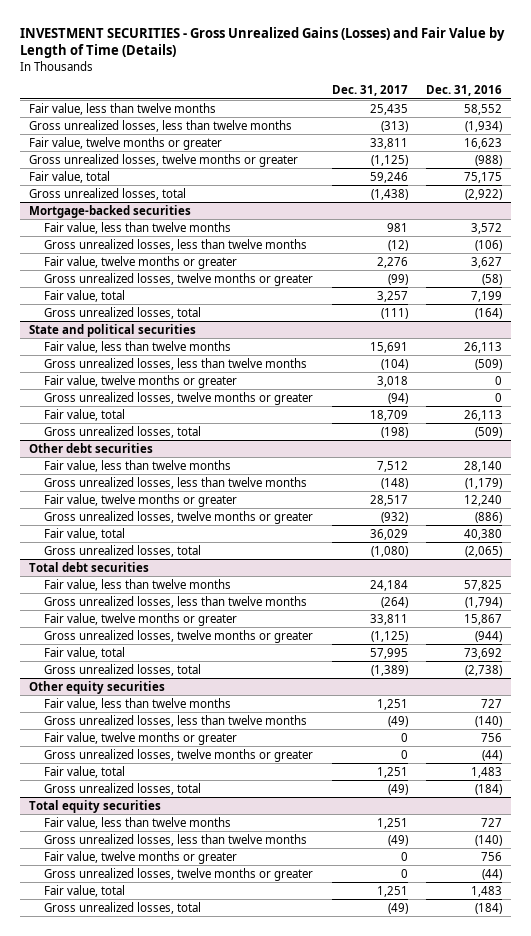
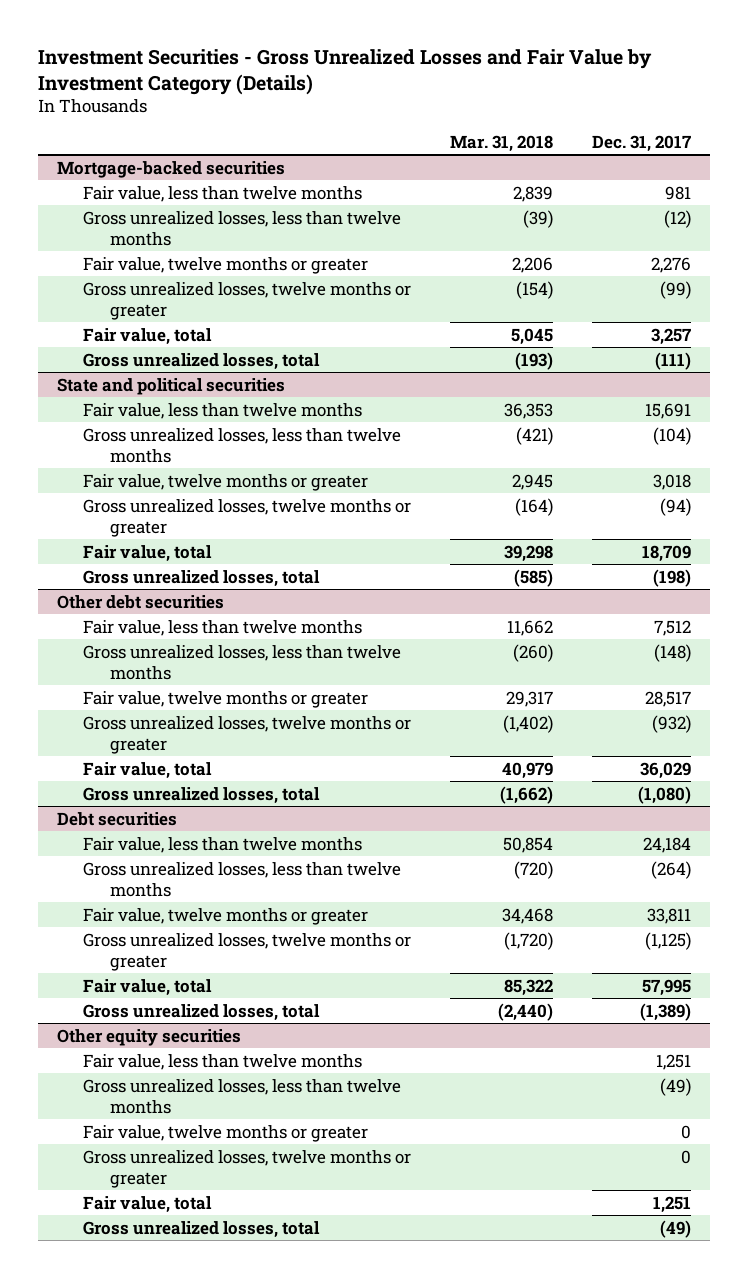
[20,26,506,59] INVESTMENT SECURITIES - Gross Unrealized Gains (Losses) and Fair Value by Length of Time (Details) -> [37,48,652,95] Investment Securities - Gross Unrealized Losses and Fair Value by Investment Category (Details)
[425,85,502,97] Dec. 31, 2016 -> none
none -> [449,134,553,152] Mar. 31, 2018
[29,102,217,115] Fair value, less than twelve months -> none
[29,119,293,132] Gross unrealized losses, less than twelve months -> none
[29,136,223,150] Fair value, twelve months or greater -> none
[29,153,299,167] Gross unrealized losses, twelve months or greater -> none
[29,170,111,183] Fair value, total -> none
[29,187,187,200] Gross unrealized losses, total -> none
[29,561,150,572] Total debt securities -> [56,811,177,826] Debt securities
[29,799,162,813] Total equity securities -> none
[44,816,232,829] Fair value, less than twelve months -> none
[44,833,308,846] Gross unrealized losses, less than twelve months -> none
[44,850,238,864] Fair value, twelve months or greater -> none
[44,867,314,881] Gross unrealized losses, twelve months or greater -> none
[44,884,126,897] Fair value, total -> none
[44,901,202,914] Gross unrealized losses, total -> none

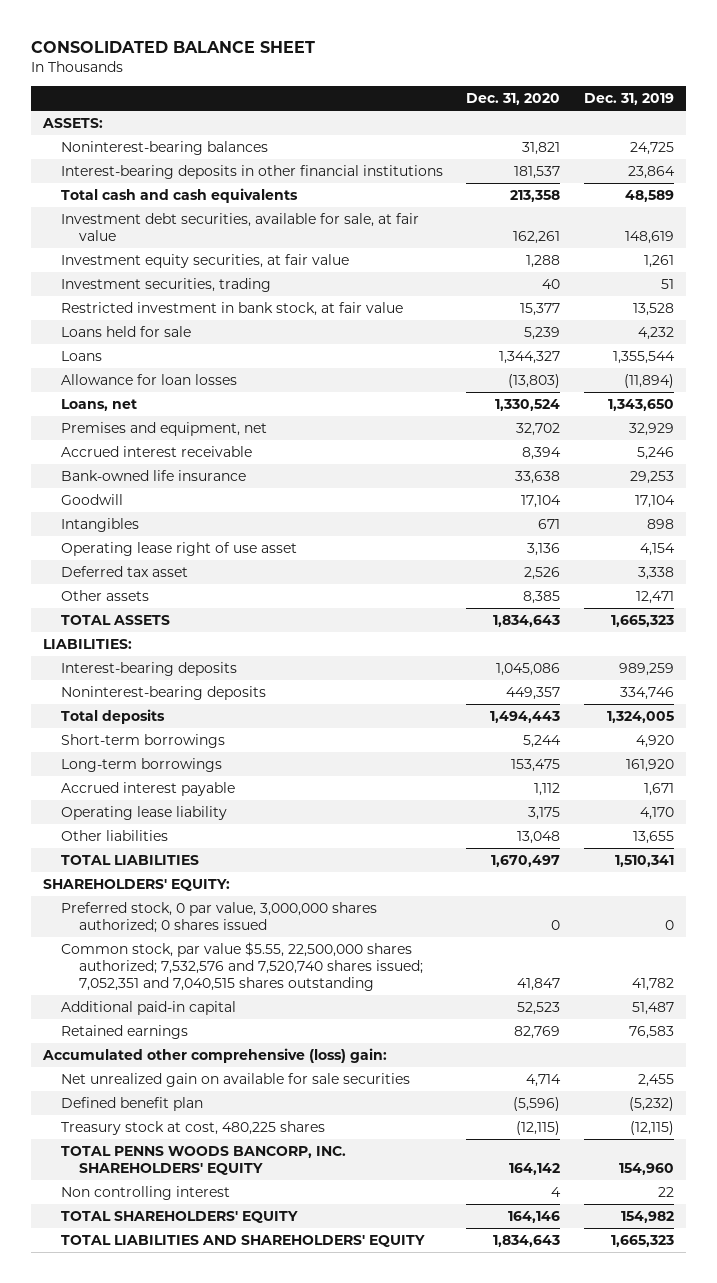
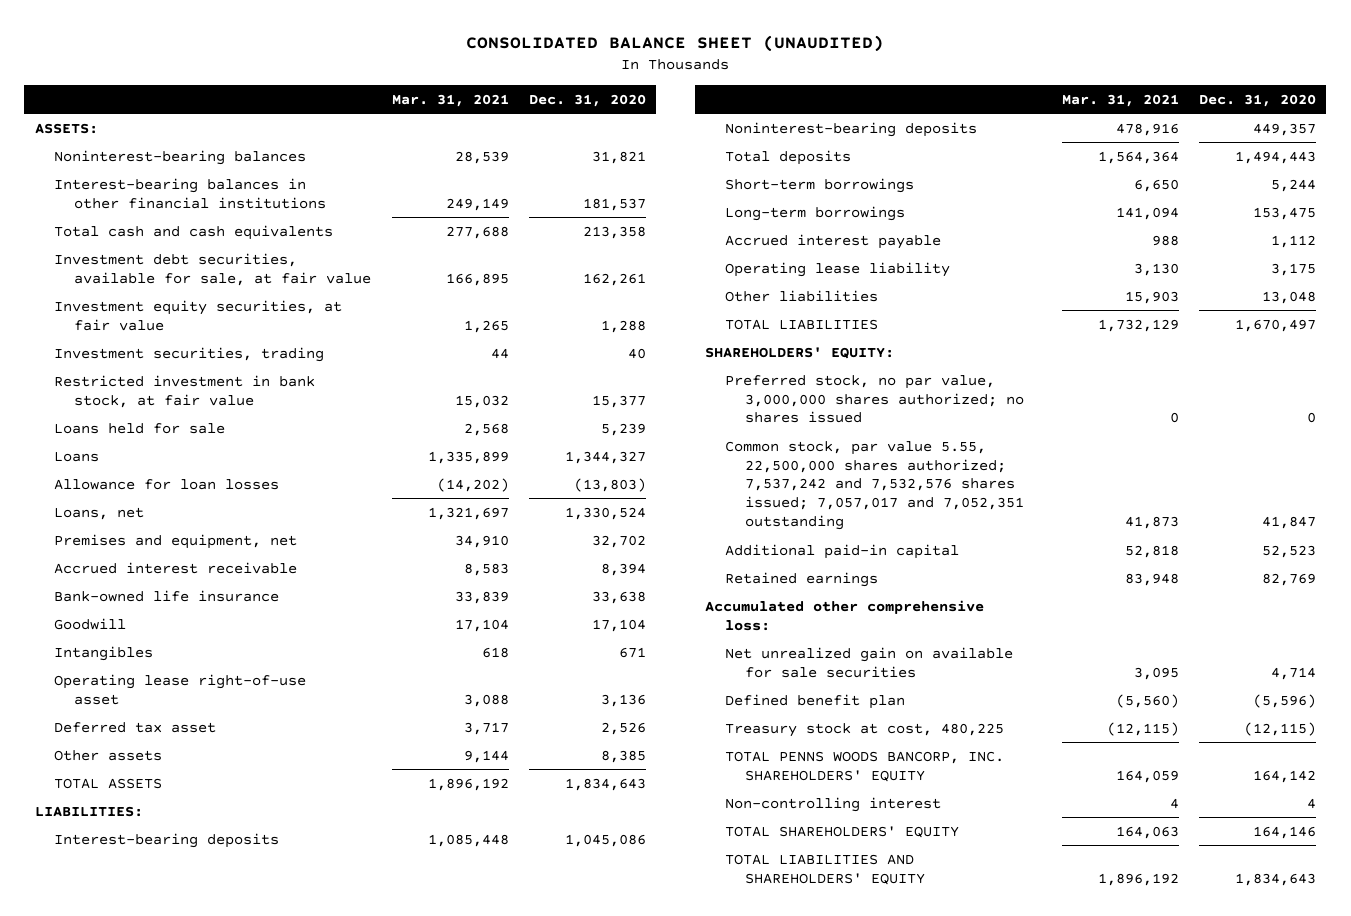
[31,41,316,54] CONSOLIDATED BALANCE SHEET -> [466,35,885,53] CONSOLIDATED BALANCE SHEET (UNAUDITED)
[583,93,674,106] Dec. 31, 2019 -> none
none -> [391,93,509,107] Mar. 31, 2021
[61,164,444,179] Interest-bearing deposits in other financial institutions -> [54,177,327,209] Interest-bearing balances in other financial institutions
[61,541,298,556] Operating lease right of use asset -> [54,673,307,705] Operating lease right-of-use asset
[61,901,378,933] Preferred stock, 0 par value, 3,000,000 shares authorized; 0 shares issued -> [724,374,1024,424] Preferred stock, no par value, 3,000,000 shares authorized; no shares issued
[61,941,423,991] Common stock, par value $5.55, 22,500,000 shares authorized; 7,532,576 and 7,520,740 shares issued; 7,052,351 and 7,040,515 shares outstanding -> [724,440,1024,531] Common stock, par value 5.55, 22,500,000 shares authorized; 7,537,242 and 7,532,576 shares issued; 7,057,017 and 7,052,351 outstanding
[42,1047,388,1063] Accumulated other comprehensive (loss) gain: -> [704,599,984,631] Accumulated other comprehensive loss:
[61,1120,326,1135] Treasury stock at cost, 480,225 shares -> [724,722,1004,737] Treasury stock at cost, 480,225
[61,1185,231,1200] Non controlling interest -> [724,796,941,812] Non-controlling interest

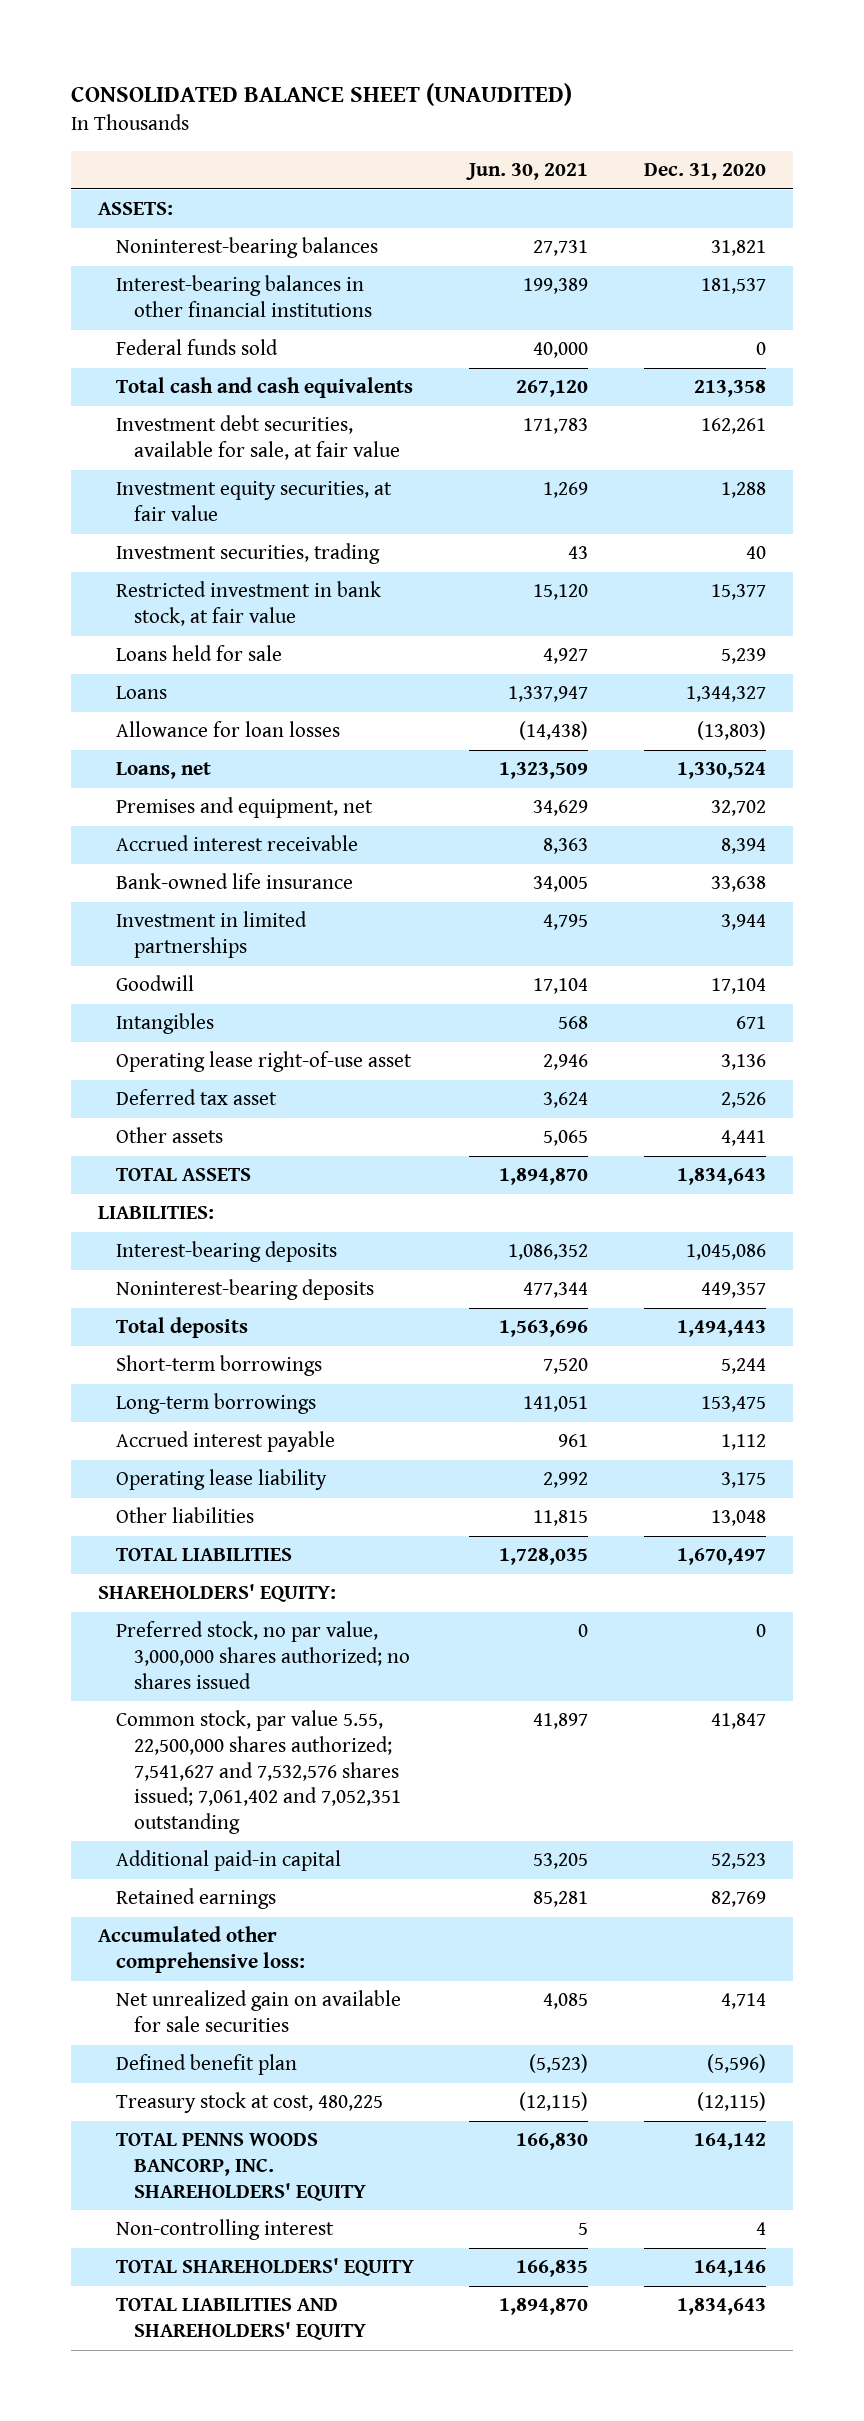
[391,93,509,107] Mar. 31, 2021 -> none
none -> [466,163,589,181] Jun. 30, 2021
none -> [116,339,279,356] Federal funds sold
none -> [116,911,308,959] Investment in limited partnerships
[600,749,646,763] 8,385 -> [720,1130,766,1147] 4,441
[724,440,1024,531] Common stock, par value 5.55, 22,500,000 shares authorized; 7,537,242 and 7,532,576 shares issued; 7,057,017 and 7,052,351 outstanding -> [116,1710,401,1834] Common stock, par value 5.55, 22,500,000 shares authorized; 7,541,627 and 7,532,576 shares issued; 7,061,402 and 7,052,351 outstanding

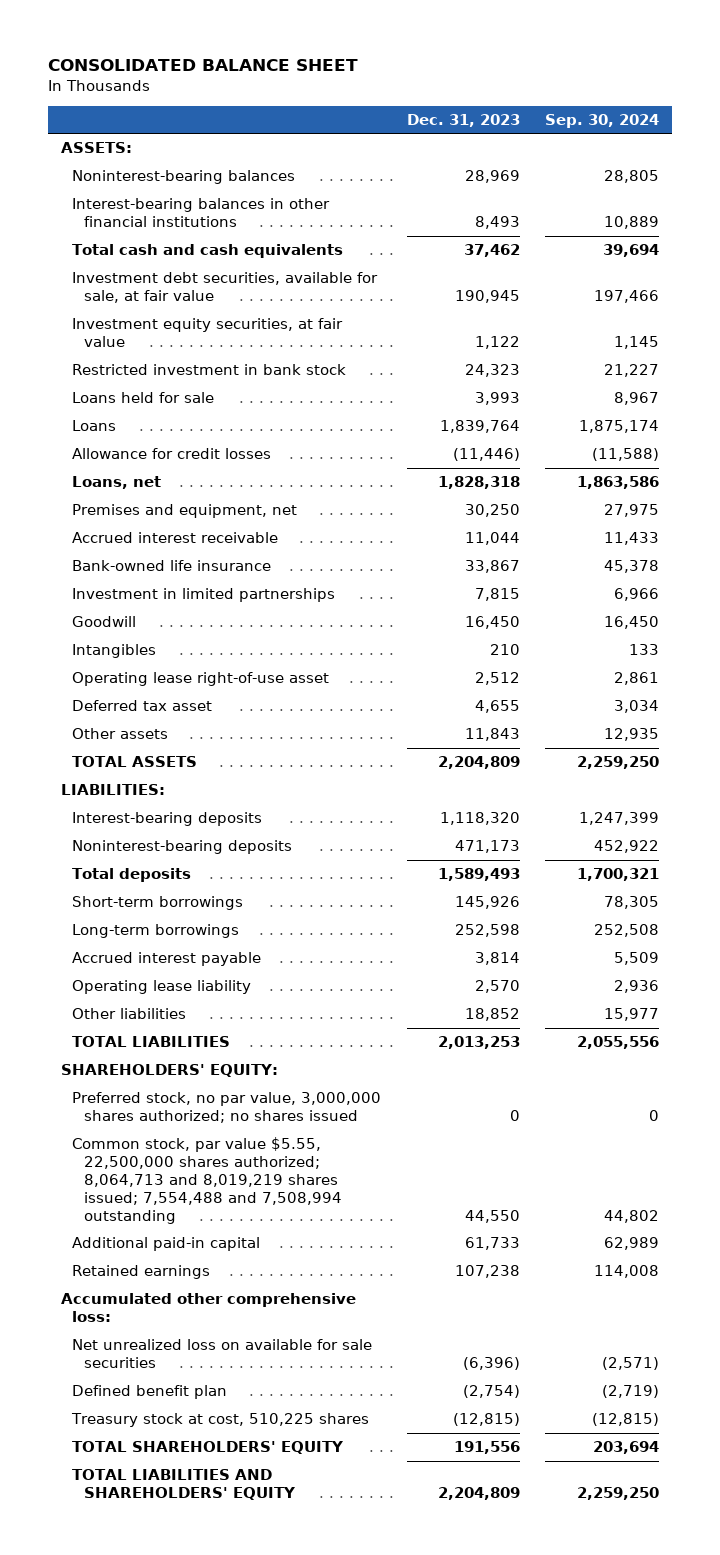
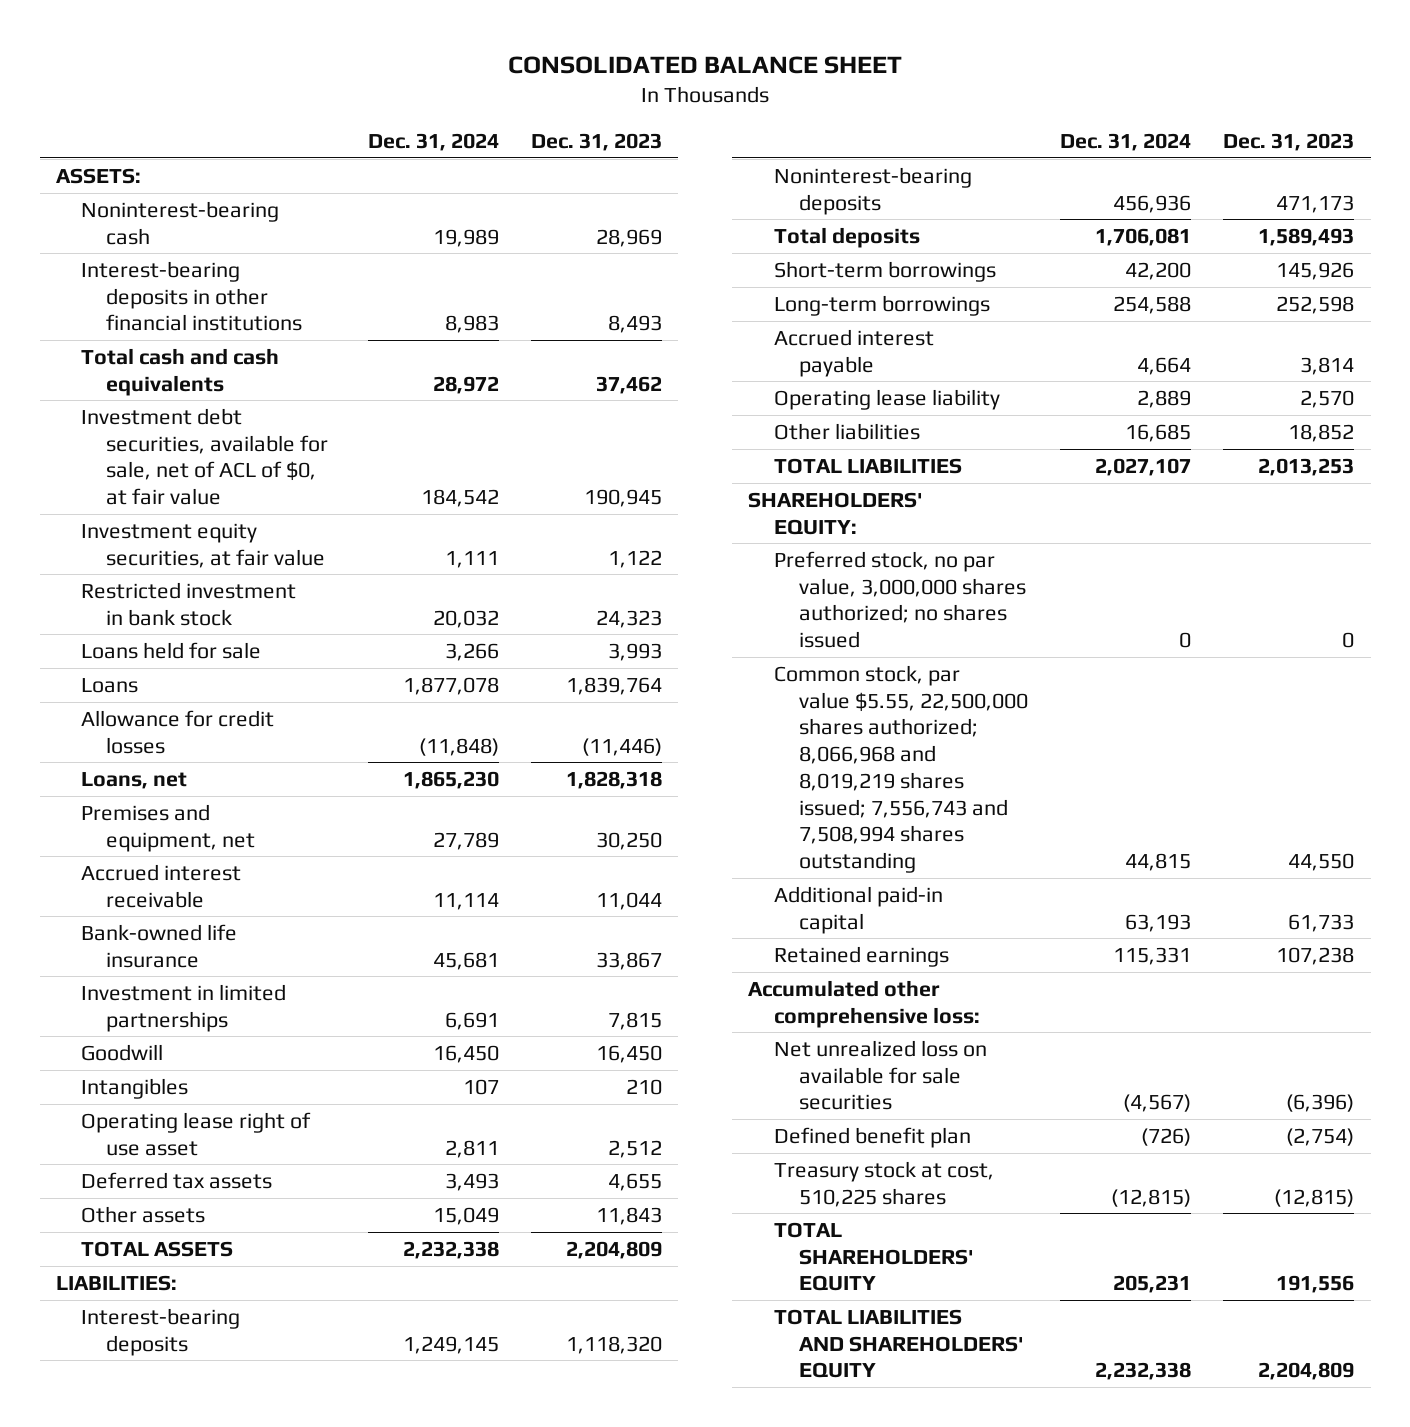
[545,113,660,128] Sep. 30, 2024 -> none
none -> [367,132,499,151] Dec. 31, 2024
[72,170,296,185] Noninterest-bearing balances -> [81,200,280,245] Noninterest-bearing cash
[72,198,331,228] Interest-bearing balances in other financial institutions -> [81,260,303,332] Interest-bearing deposits in other financial institutions
[72,272,379,304] Investment debt securities, available for sale, at fair value -> [81,407,329,506] Investment debt securities, available for sale, net of ACL of $0, at fair value
[72,672,330,687] Operating lease right-of-use asset -> [81,1111,312,1156] Operating lease right of use asset
[72,700,213,712] Deferred tax asset -> [81,1171,273,1189] Deferred tax assets
[72,1137,343,1224] Common stock, par value $5.55, 22,500,000 shares authorized; 8,064,713 and 8,019,219 shares issued; 7,554,488 and 7,508,994 outstanding -> [773,664,1028,873] Common stock, par value $5.55, 22,500,000 shares authorized; 8,066,968 and 8,019,219 shares issued; 7,556,743 and 7,508,994 shares outstanding

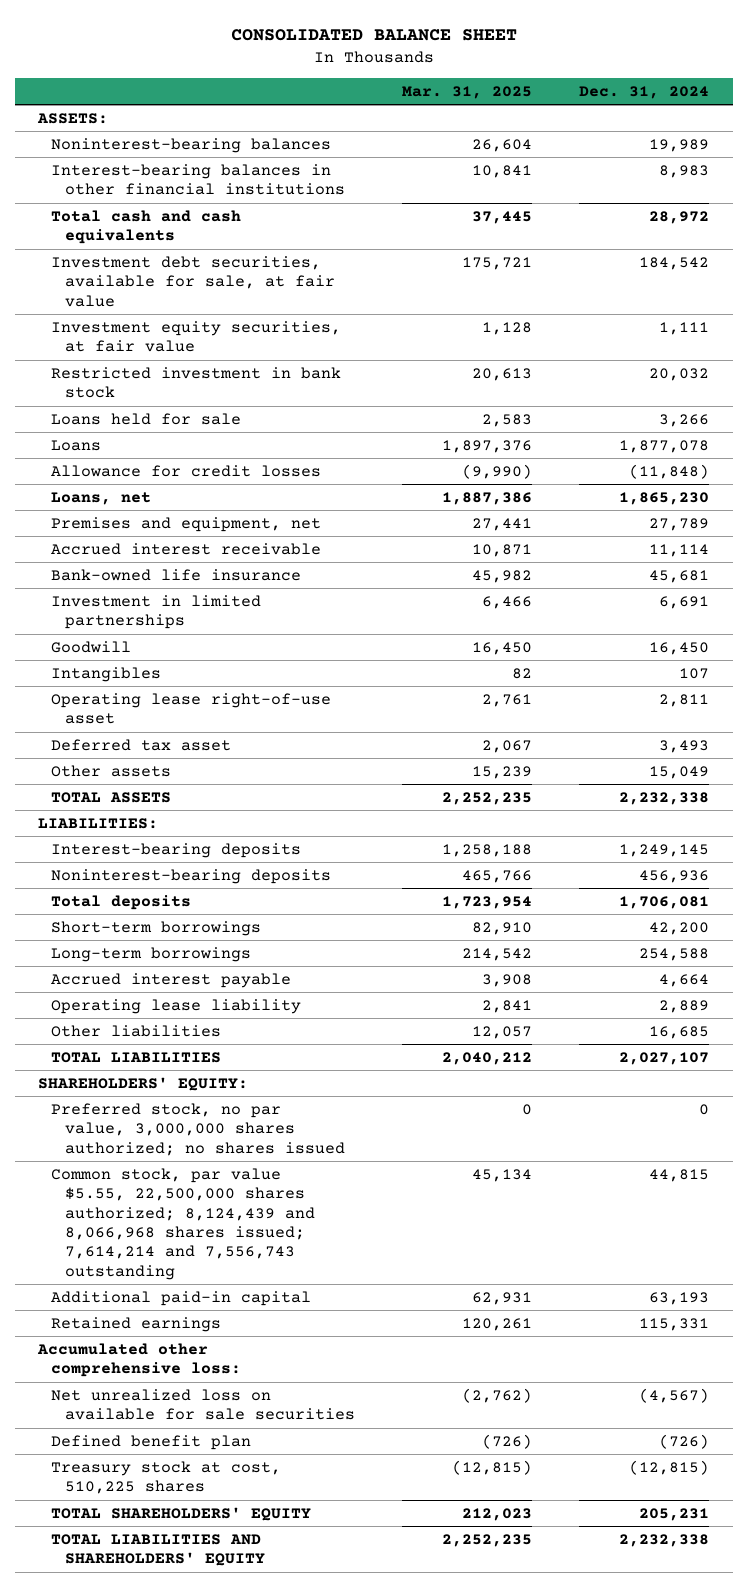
[530,132,662,151] Dec. 31, 2023 -> none
none -> [401,86,532,100] Mar. 31, 2025
[81,200,280,245] Noninterest-bearing cash -> [51,137,332,153] Noninterest-bearing balances
[81,260,303,332] Interest-bearing deposits in other financial institutions -> [51,163,345,196] Interest-bearing balances in other financial institutions
[81,407,329,506] Investment debt securities, available for sale, net of ACL of $0, at fair value -> [51,255,335,307] Investment debt securities, available for sale, at fair value
[81,1111,312,1156] Operating lease right of use asset -> [51,692,332,725] Operating lease right-of-use asset
[81,1171,273,1189] Deferred tax assets -> [51,738,232,751] Deferred tax asset
[773,664,1028,873] Common stock, par value $5.55, 22,500,000 shares authorized; 8,066,968 and 8,019,219 shares issued; 7,556,743 and 7,508,994 shares outstanding -> [51,1167,315,1280] Common stock, par value $5.55, 22,500,000 shares authorized; 8,124,439 and 8,066,968 shares issued; 7,614,214 and 7,556,743 outstanding

